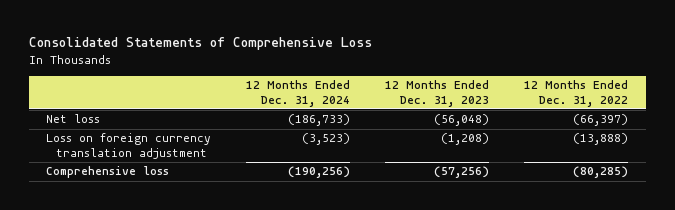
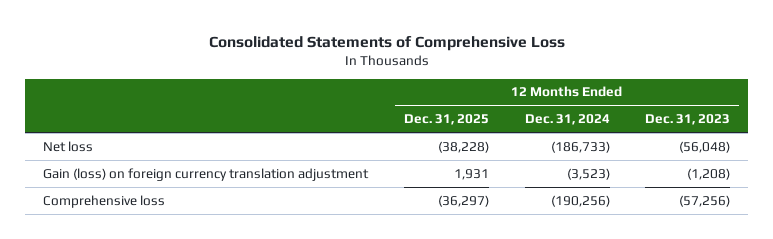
[524,79,629,107] 12 Months Ended Dec. 31, 2022 -> none
none -> [403,114,489,126] Dec. 31, 2025
[46,133,212,160] Loss on foreign currency translation adjustment -> [43,167,370,181] Gain (loss) on foreign currency translation adjustment

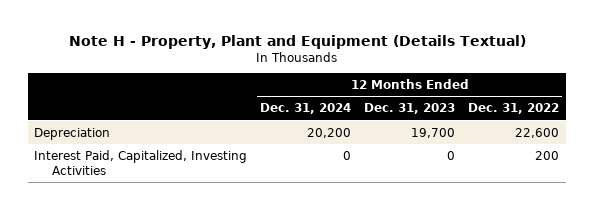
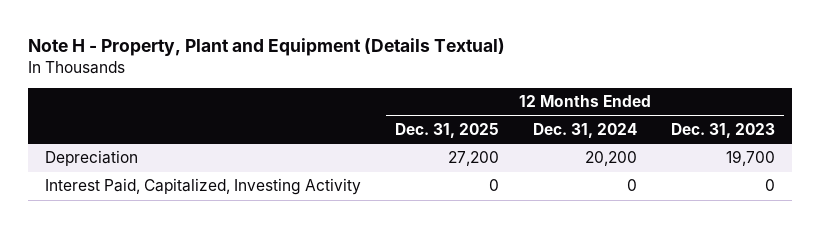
[468,103,560,115] Dec. 31, 2022 -> none
none -> [394,123,499,139] Dec. 31, 2025
[34,149,248,175] Interest Paid, Capitalized, Investing Activities -> [44,178,361,196] Interest Paid, Capitalized, Investing Activity

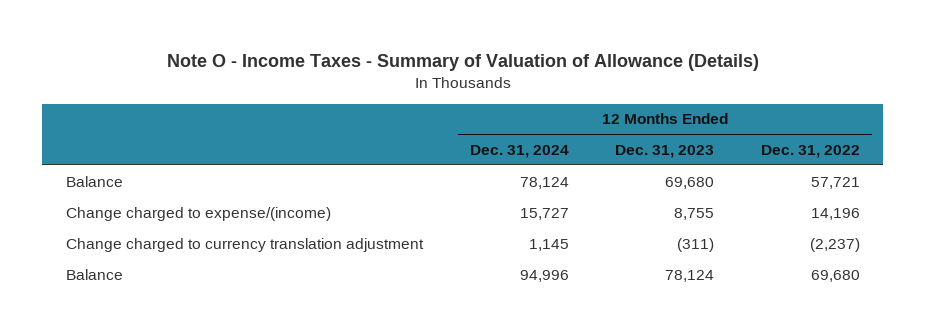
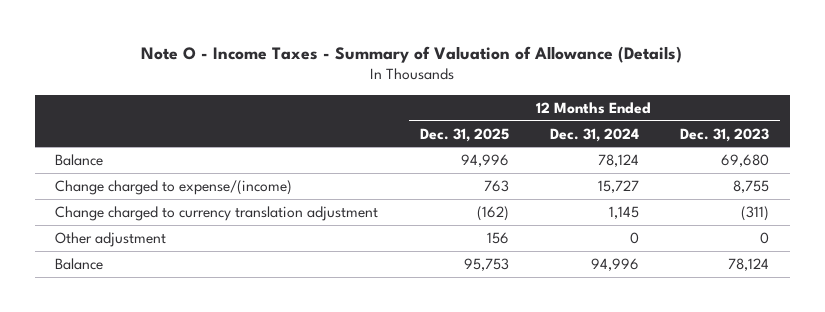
[760,144,860,158] Dec. 31, 2022 -> none
none -> [419,127,509,142] Dec. 31, 2025
none -> [55,232,167,248] Other adjustment

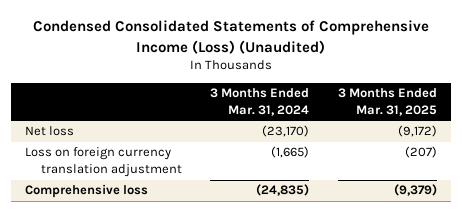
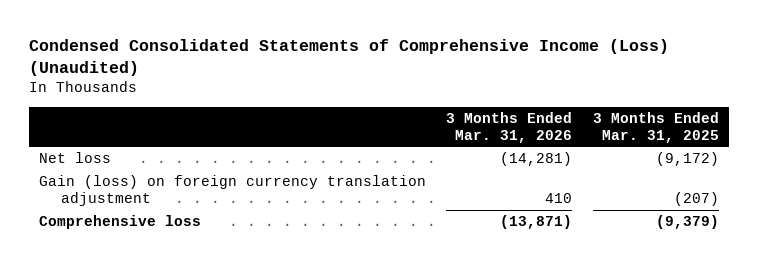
[210,88,310,117] 3 Months Ended Mar. 31, 2024 -> none
none -> [446,111,573,143] 3 Months Ended Mar. 31, 2026
[25,147,182,178] Loss on foreign currency translation adjustment -> [38,175,426,207] Gain (loss) on foreign currency translation adjustment

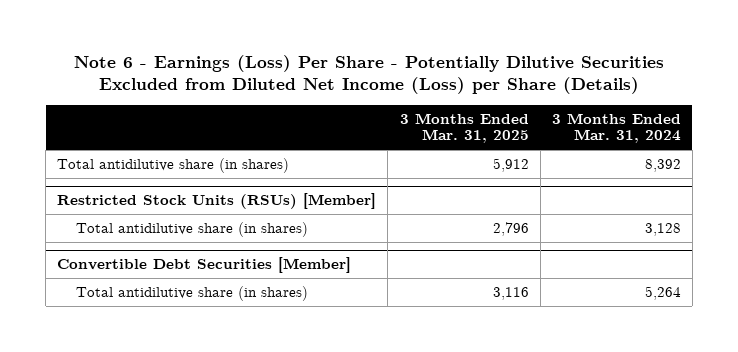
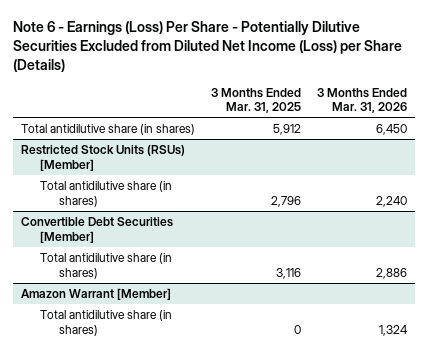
[551,112,681,144] 3 Months Ended Mar. 31, 2024 -> none
none -> [317,87,408,114] 3 Months Ended Mar. 31, 2026
none -> [21,287,172,300] Amazon Warrant [Member]
none -> [40,309,173,336] Total antidilutive share (in shares)

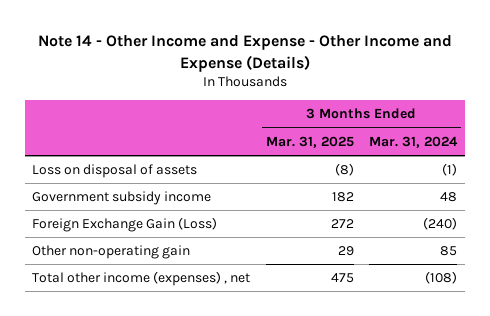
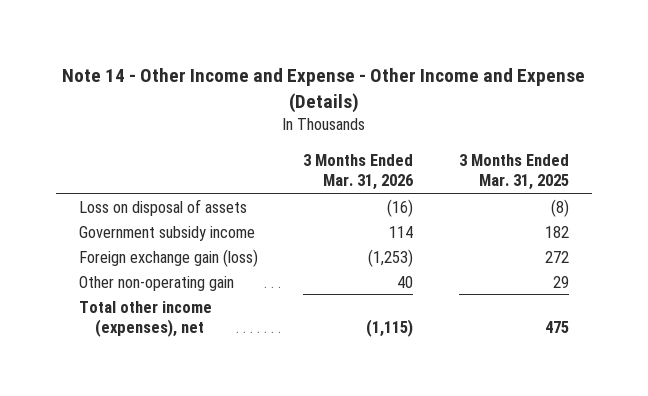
[369,135,459,148] Mar. 31, 2024 -> none
none -> [303,153,414,191] 3 Months Ended Mar. 31, 2026
[32,217,218,233] Foreign Exchange Gain (Loss) -> [78,248,258,267] Foreign exchange gain (loss)
[32,271,251,287] Total other income (expenses) , net -> [78,300,212,338] Total other income (expenses), net

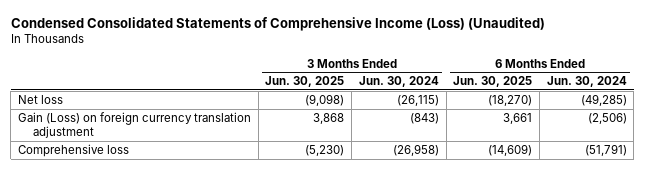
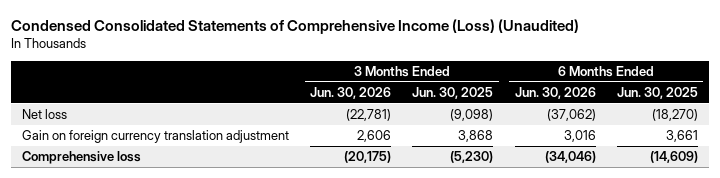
[358,76,439,88] Jun. 30, 2024 -> none
[546,76,627,88] Jun. 30, 2024 -> none
none -> [310,86,392,99] Jun. 30, 2026
none -> [514,86,596,99] Jun. 30, 2026
[17,111,251,139] Gain (Loss) on foreign currency translation adjustment -> [21,130,289,144] Gain on foreign currency translation adjustment

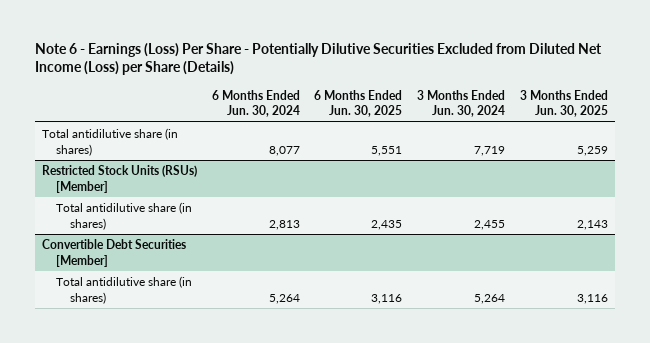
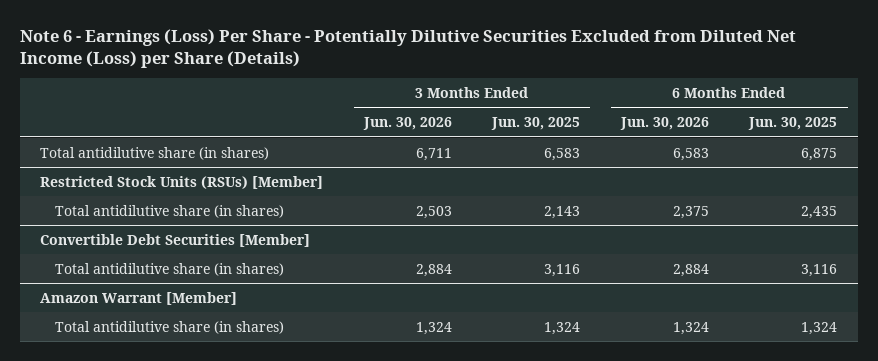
[211,89,300,118] 6 Months Ended Jun. 30, 2024 -> none
[416,89,505,118] 3 Months Ended Jun. 30, 2024 -> none
none -> [362,117,452,131] Jun. 30, 2026
none -> [619,117,709,131] Jun. 30, 2026
[371,145,403,156] 5,551 -> [801,147,838,161] 6,875
[576,145,608,156] 5,259 -> [544,147,581,161] 6,583
none -> [40,291,238,305] Amazon Warrant [Member]
none -> [54,320,284,334] Total antidilutive share (in shares)

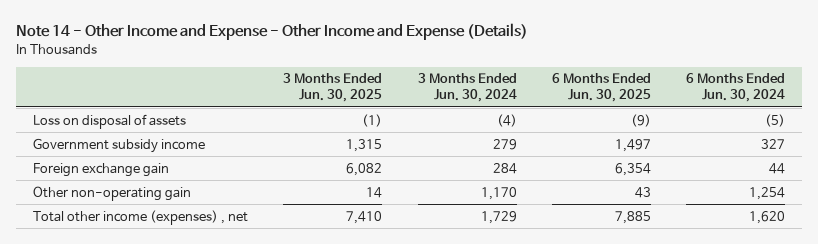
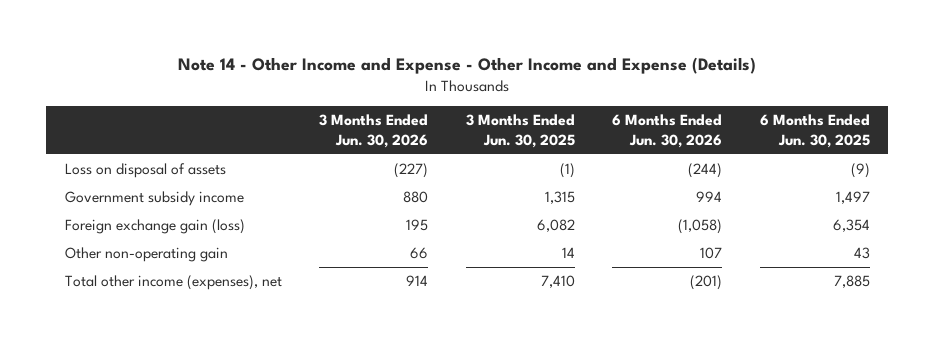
[417,73,517,103] 3 Months Ended Jun. 30, 2024 -> none
[685,73,785,103] 6 Months Ended Jun. 30, 2024 -> none
none -> [319,114,429,148] 3 Months Ended Jun. 30, 2026
none -> [612,114,723,148] 6 Months Ended Jun. 30, 2026
[33,162,170,177] Foreign exchange gain -> [64,219,245,235] Foreign exchange gain (loss)
[33,209,249,225] Total other income (expenses) , net -> [64,275,282,291] Total other income (expenses), net

